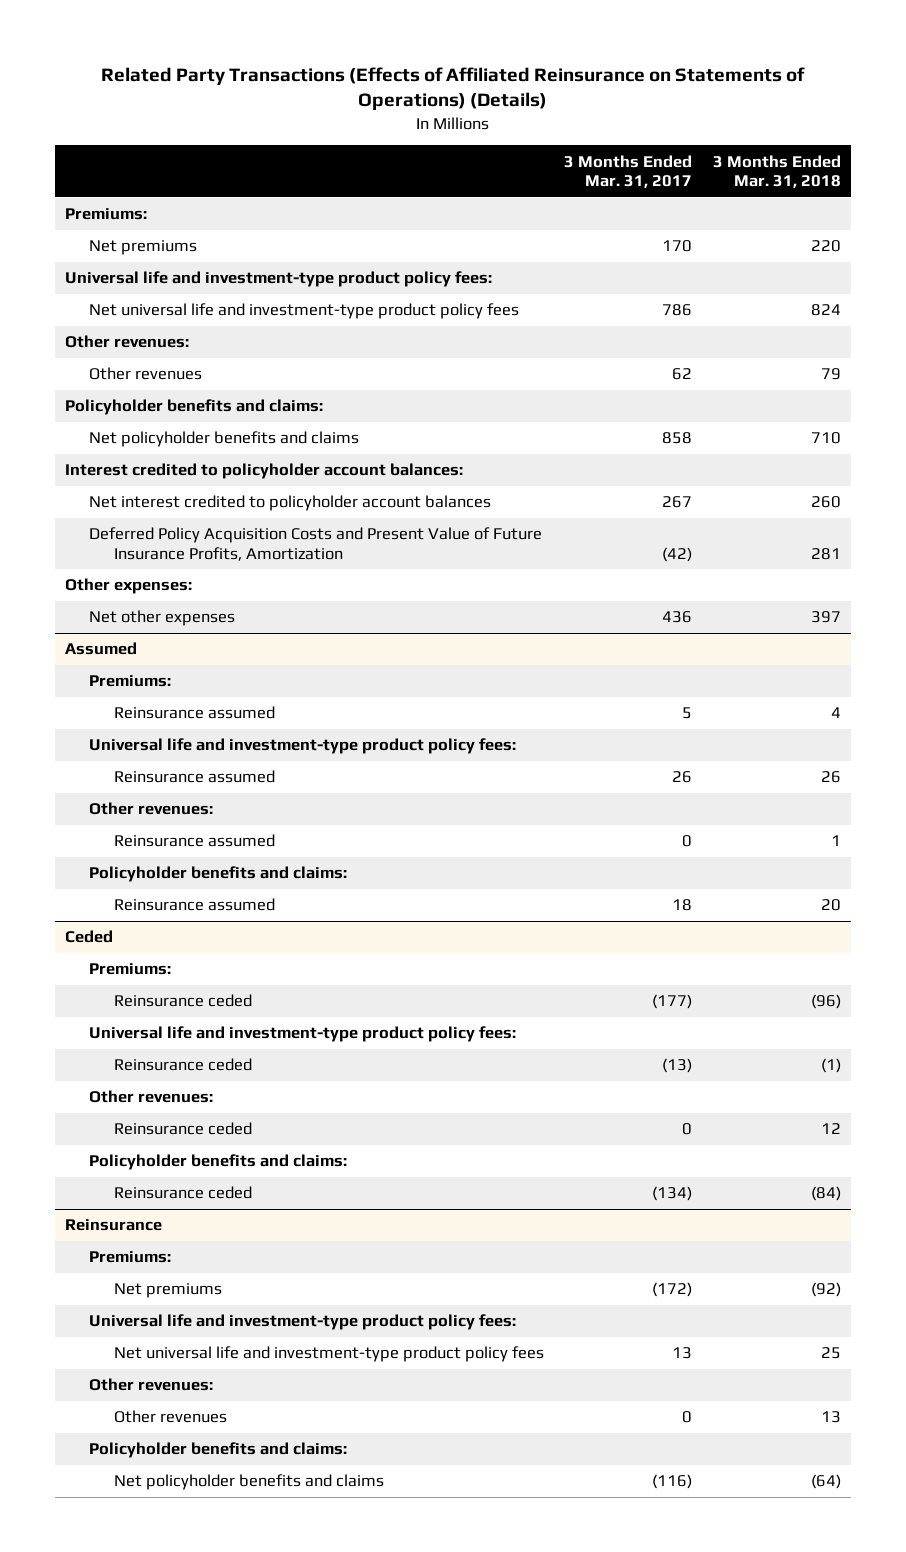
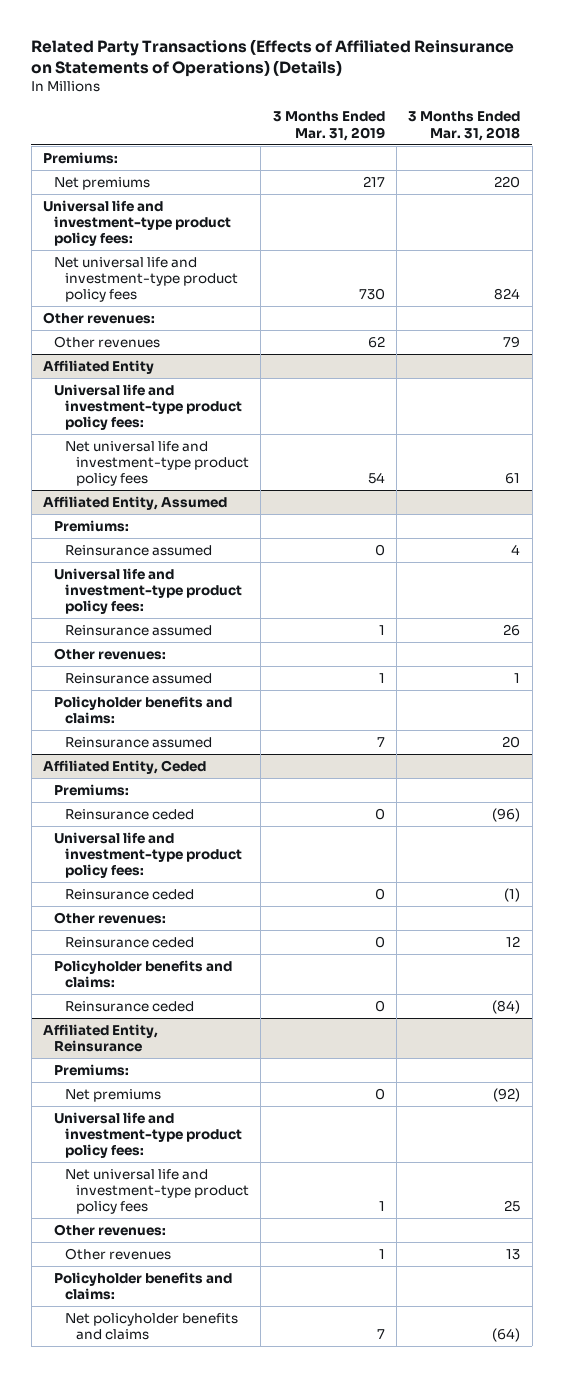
[564,154,693,189] 3 Months Ended Mar. 31, 2017 -> none
none -> [272,111,385,141] 3 Months Ended Mar. 31, 2019
[65,399,324,416] Policyholder benefits and claims: -> none
[89,431,360,448] Net policyholder benefits and claims -> none
[65,463,464,480] Interest credited to policyholder account balances: -> none
[89,495,492,512] Net interest credited to policyholder account balances -> none
[89,527,543,561] Deferred Policy Acquisition Costs and Present Value of Future Insurance Profits, Amortization -> none
[65,578,193,595] Other expenses: -> none
[89,610,236,627] Net other expenses -> none
[65,642,138,656] Assumed -> none
none -> [43,359,155,374] Affiliated Entity
none -> [54,383,242,431] Universal life and investment-type product policy fees:
none -> [64,440,249,487] Net universal life and investment-type product policy fees
none -> [43,495,228,510] Affiliated Entity, Assumed
[65,930,114,944] Ceded -> none
none -> [43,759,207,774] Affiliated Entity, Ceded
[65,1219,163,1232] Reinsurance -> none
none -> [43,1023,159,1053] Affiliated Entity, Reinsurance

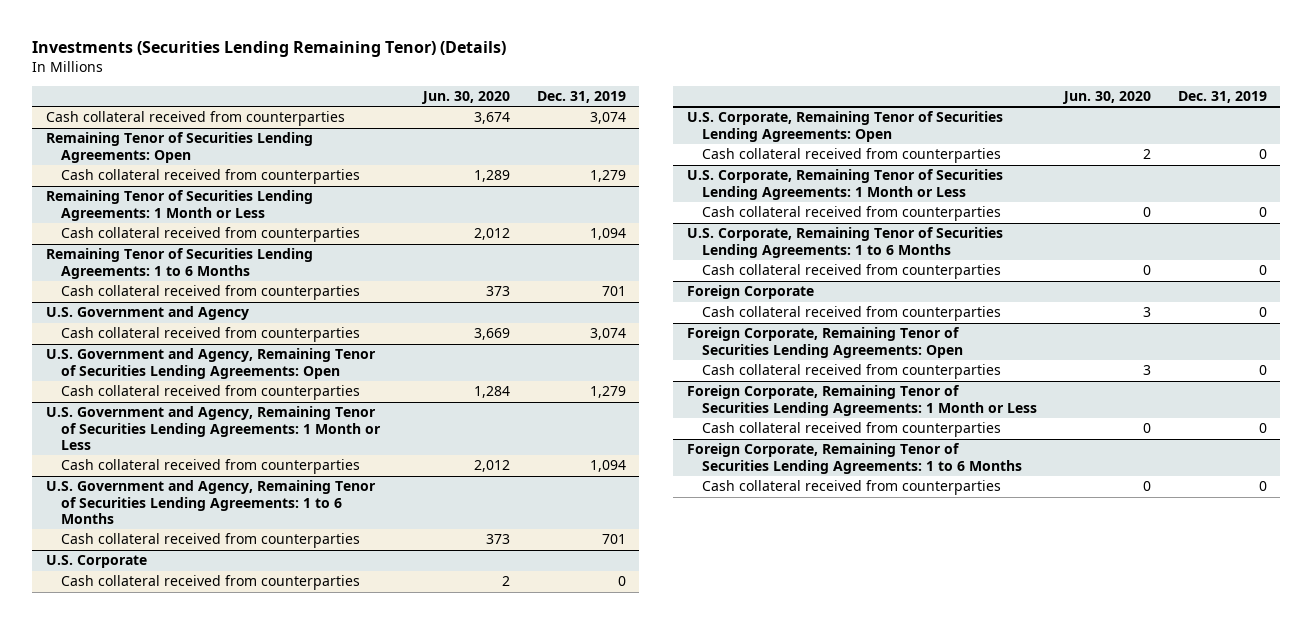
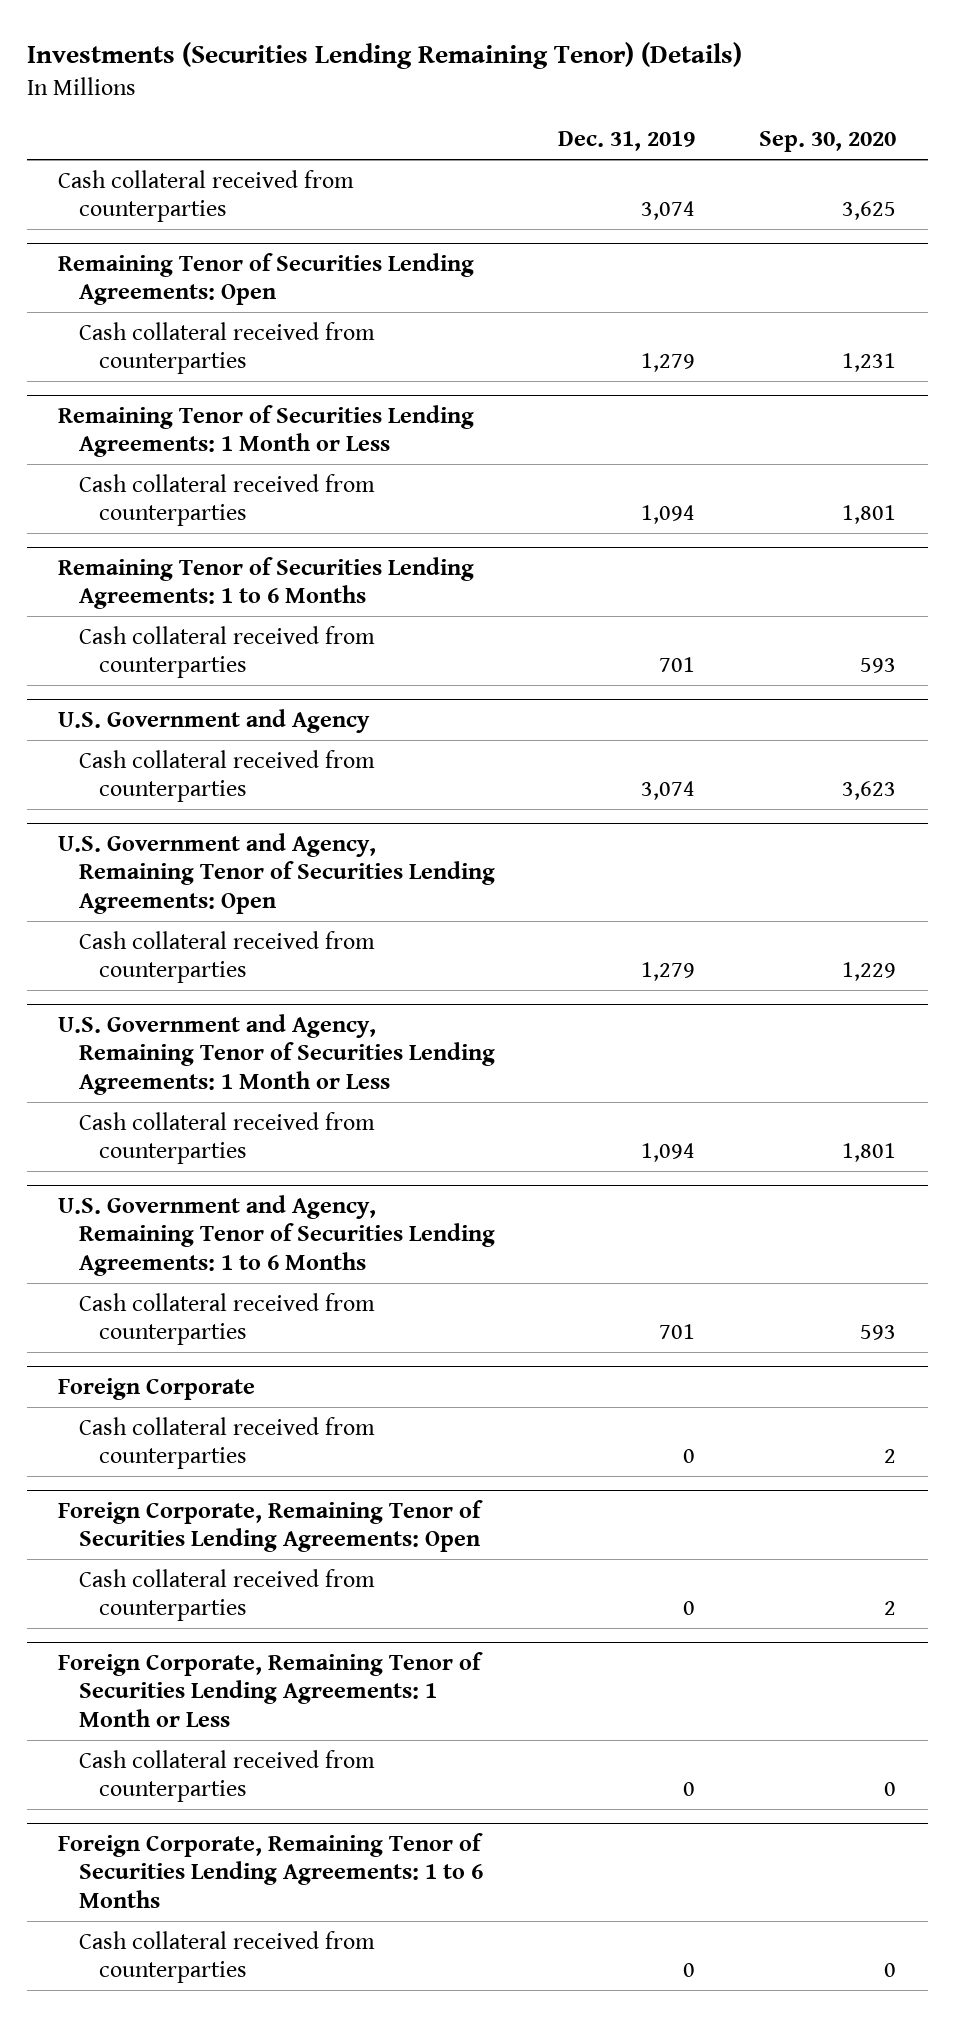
[420,91,510,105] Jun. 30, 2020 -> none
none -> [759,131,897,153] Sep. 30, 2020
[45,555,147,569] U.S. Corporate -> none
[60,575,360,591] Cash collateral received from counterparties -> none
[686,111,1003,142] U.S. Corporate, Remaining Tenor of Securities Lending Agreements: Open -> none
[702,148,1002,164] Cash collateral received from counterparties -> none
[686,169,1003,200] U.S. Corporate, Remaining Tenor of Securities Lending Agreements: 1 Month or Less -> none
[702,206,1002,222] Cash collateral received from counterparties -> none
[686,227,1003,258] U.S. Corporate, Remaining Tenor of Securities Lending Agreements: 1 to 6 Months -> none
[702,264,1002,280] Cash collateral received from counterparties -> none

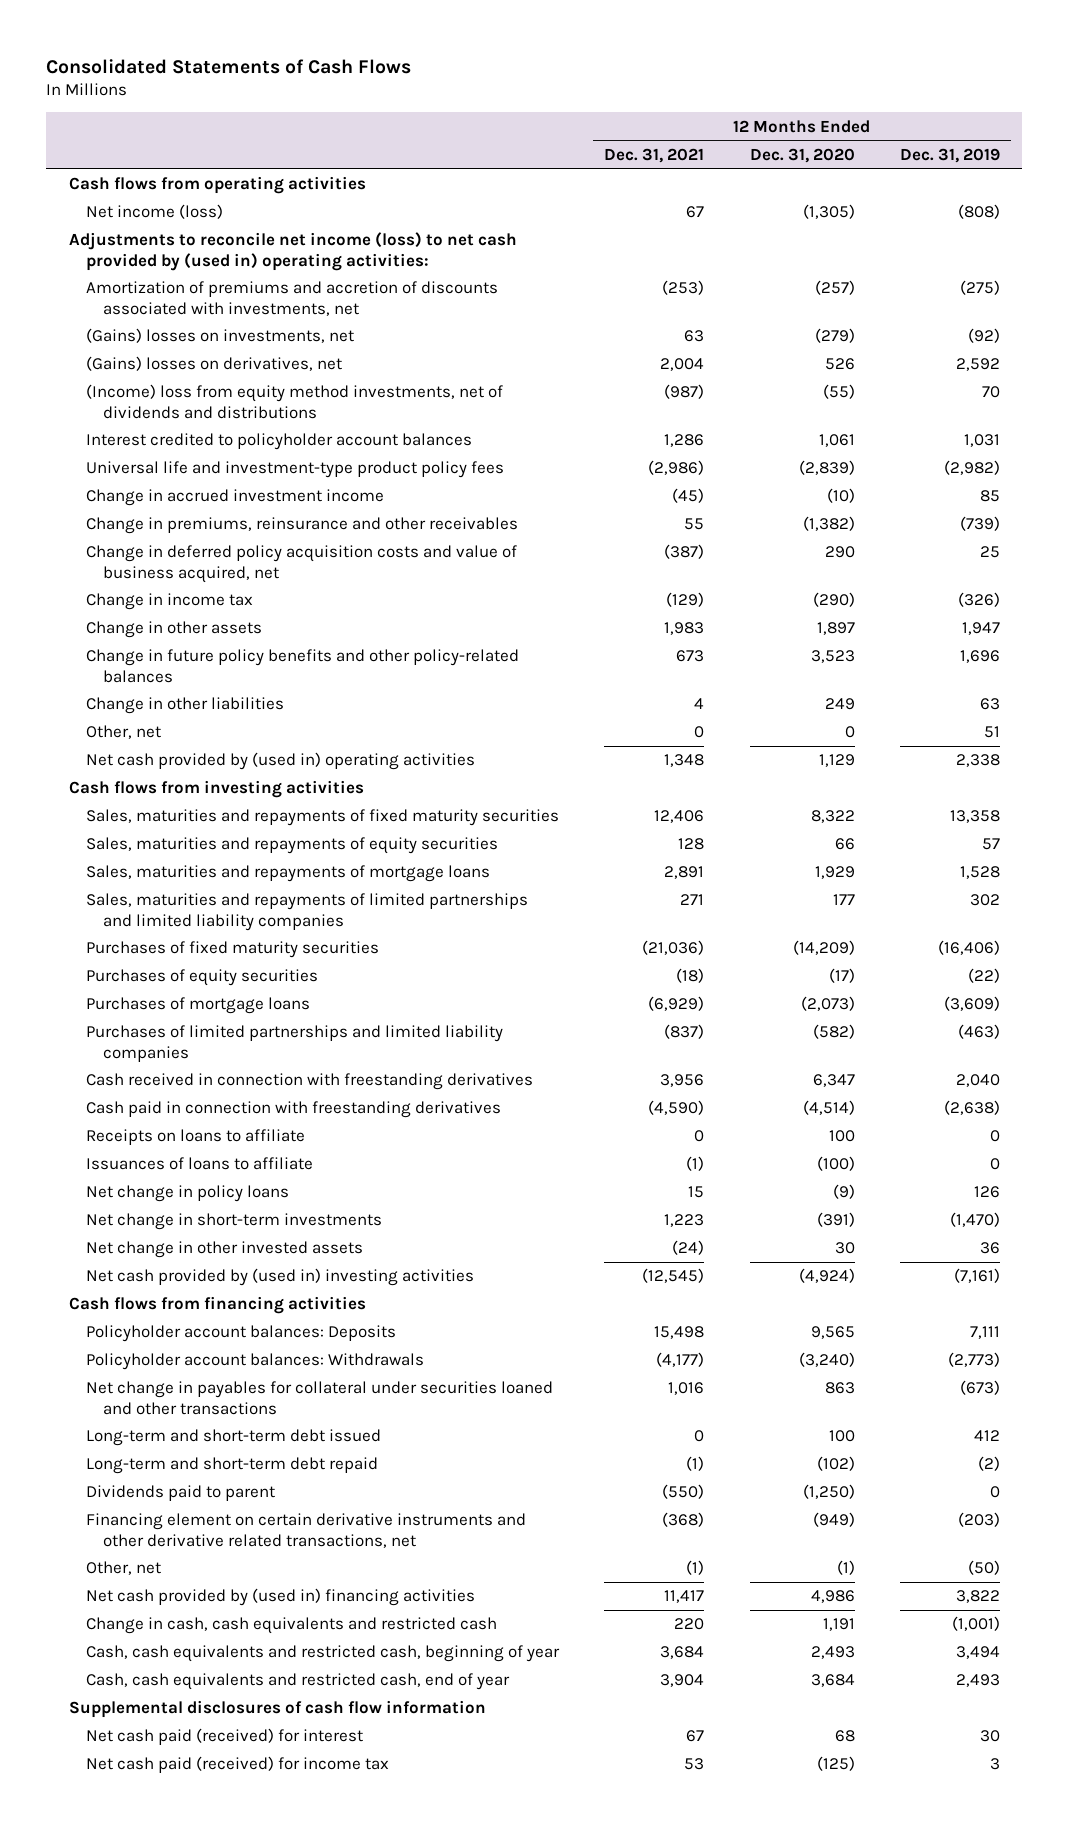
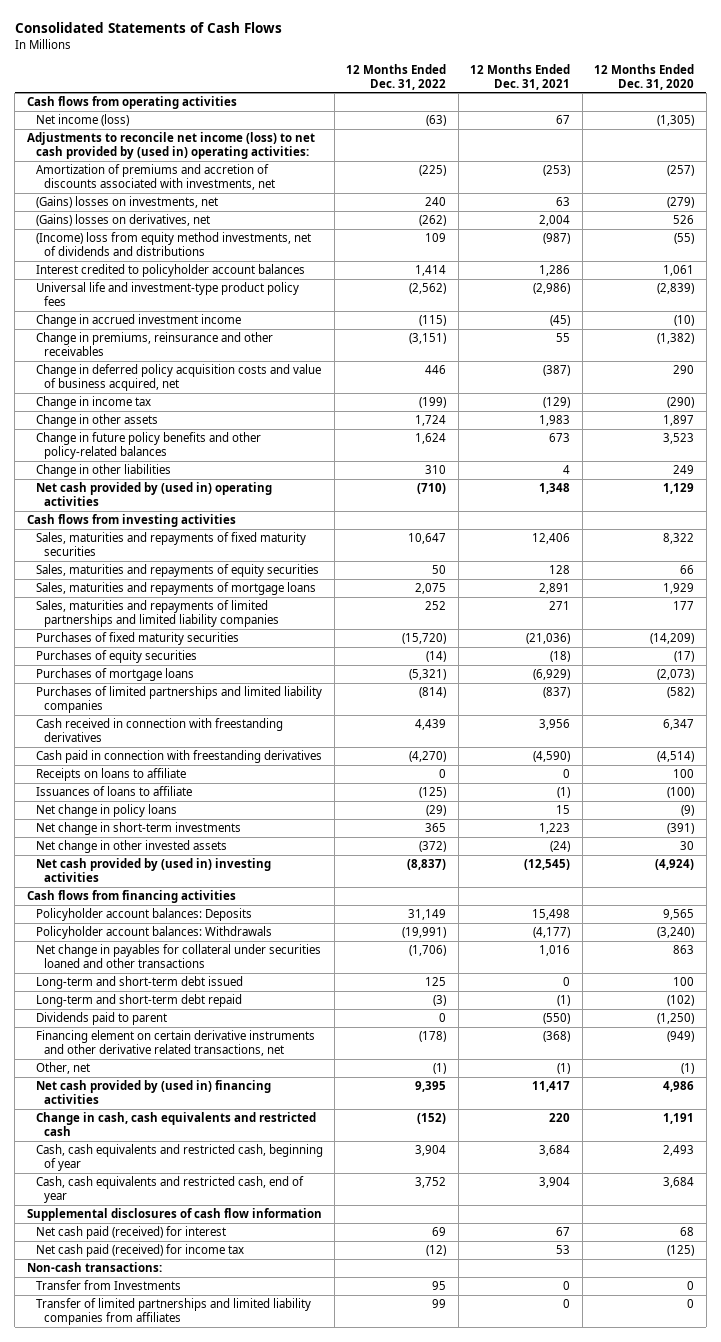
[899,147,1000,163] Dec. 31, 2019 -> none
none -> [346,63,447,90] 12 Months Ended Dec. 31, 2022
[86,725,162,740] Other, net -> none
none -> [26,1261,162,1272] Non-cash transactions:
none -> [35,1279,181,1290] Transfer from Investments
none -> [35,1297,311,1326] Transfer of limited partnerships and limited liability companies from affiliates

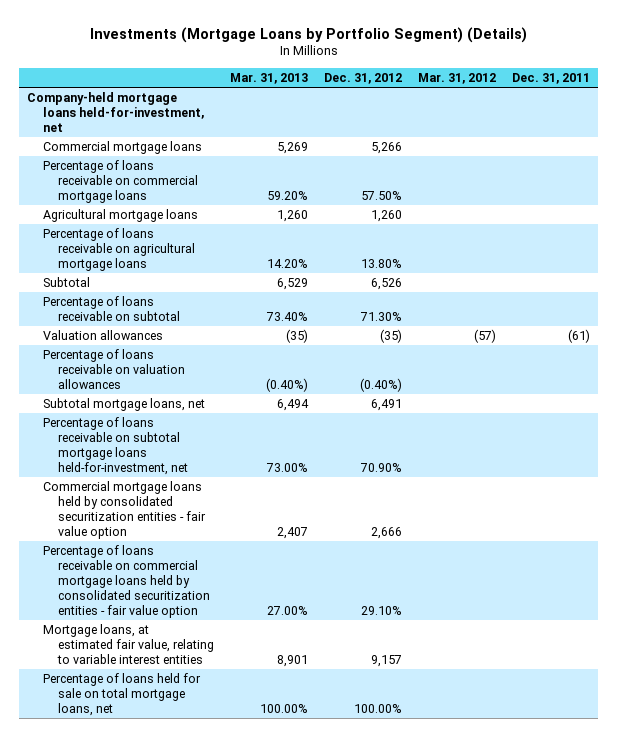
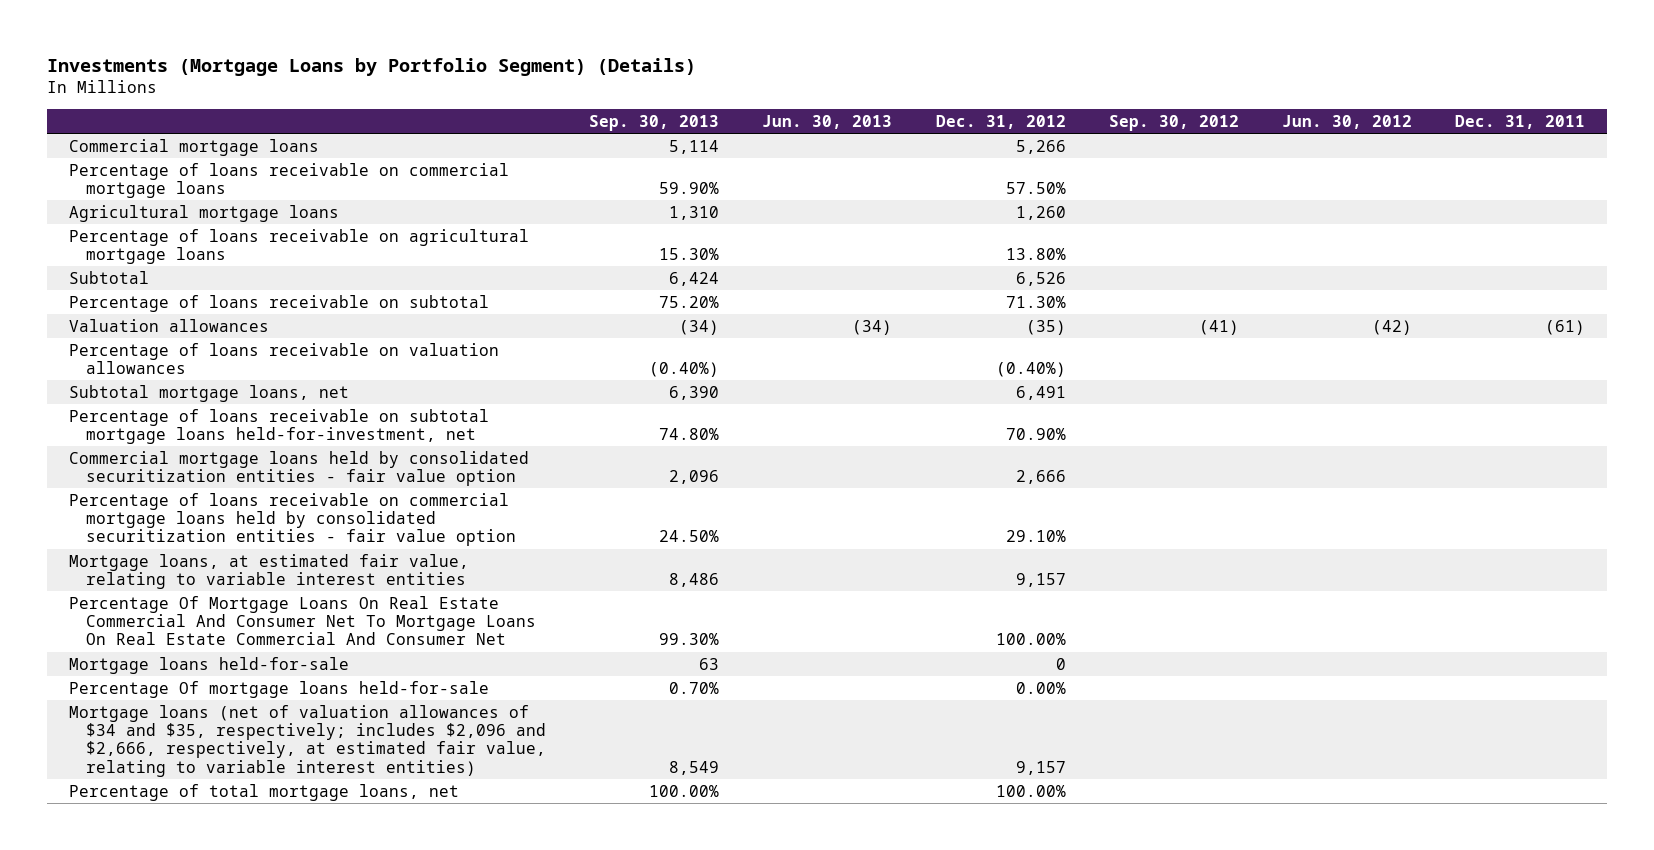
[230,72,309,84] Mar. 31, 2013 -> none
[418,72,497,84] Mar. 31, 2012 -> none
none -> [589,114,720,131] Sep. 30, 2013
none -> [762,114,893,129] Jun. 30, 2013
none -> [1108,114,1239,131] Sep. 30, 2012
none -> [1282,114,1413,129] Jun. 30, 2012
[27,92,204,133] Company-held mortgage loans held-for-investment, net -> none
none -> [68,595,536,646] Percentage Of Mortgage Loans On Real Estate Commercial And Consumer Net To Mortgage Loans On Real Estate Commercial And Consumer Net
none -> [68,656,349,674] Mortgage loans held-for-sale
none -> [68,680,489,698] Percentage Of mortgage loans held-for-sale
none -> [68,704,546,777] Mortgage loans (net of valuation allowances of $34 and $35, respectively; includes $2,096 and $2,666, respectively, at estimated fair value, relating to variable interest entities)
[42,673,201,717] Percentage of loans held for sale on total mortgage loans, net -> [68,783,459,801] Percentage of total mortgage loans, net

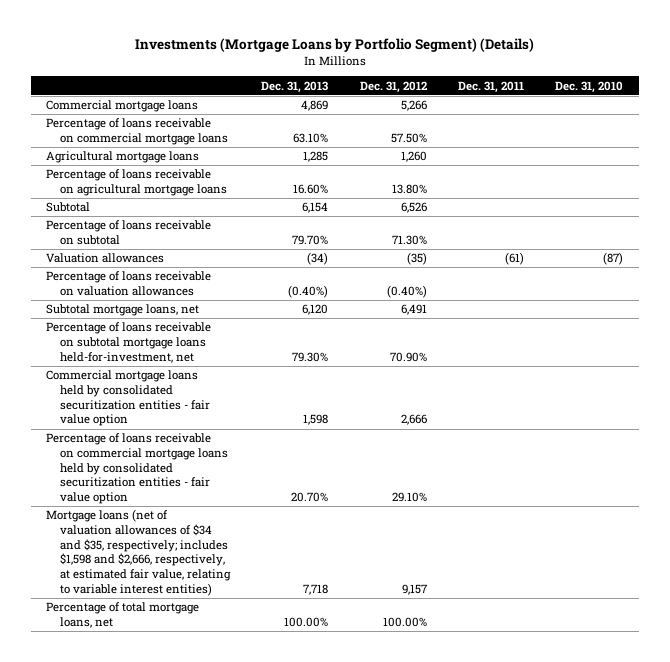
[589,114,720,131] Sep. 30, 2013 -> none
[762,114,893,129] Jun. 30, 2013 -> none
[1108,114,1239,131] Sep. 30, 2012 -> none
[1282,114,1413,129] Jun. 30, 2012 -> none
none -> [261,80,329,93] Dec. 31, 2013
none -> [555,80,624,93] Dec. 31, 2010
[68,553,469,590] Mortgage loans, at estimated fair value, relating to variable interest entities -> none
[68,595,536,646] Percentage Of Mortgage Loans On Real Estate Commercial And Consumer Net To Mortgage Loans On Real Estate Commercial And Consumer Net -> none
[68,656,349,674] Mortgage loans held-for-sale -> none
[68,680,489,698] Percentage Of mortgage loans held-for-sale -> none
[68,704,546,777] Mortgage loans (net of valuation allowances of $34 and $35, respectively; includes $2,096 and $2,666, respectively, at estimated fair value, relating to variable interest entities) -> [46,509,231,596] Mortgage loans (net of valuation allowances of $34 and $35, respectively; includes $1,598 and $2,666, respectively, at estimated fair value, relating to variable interest entities)

